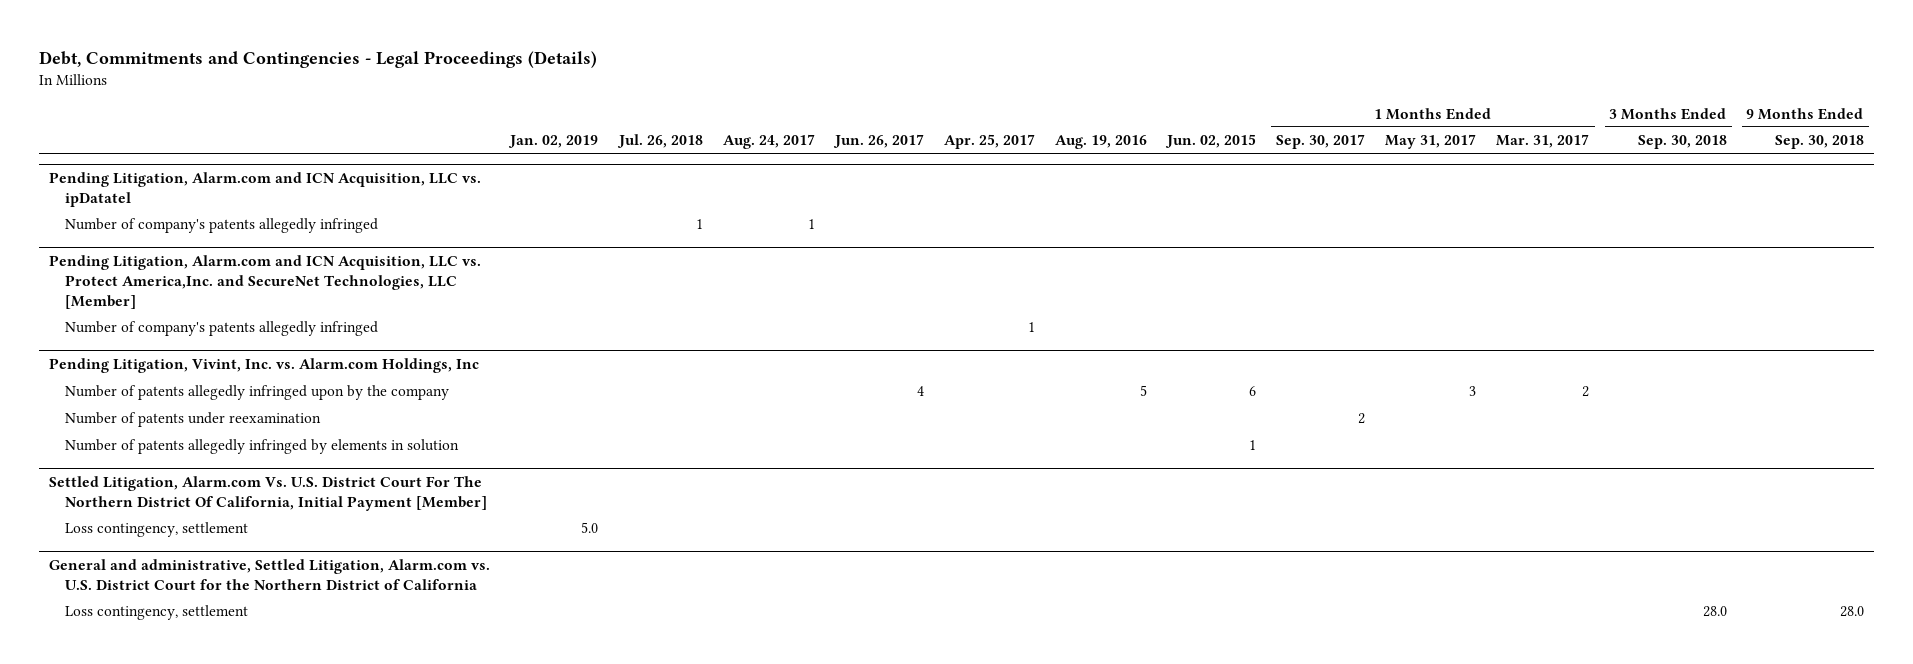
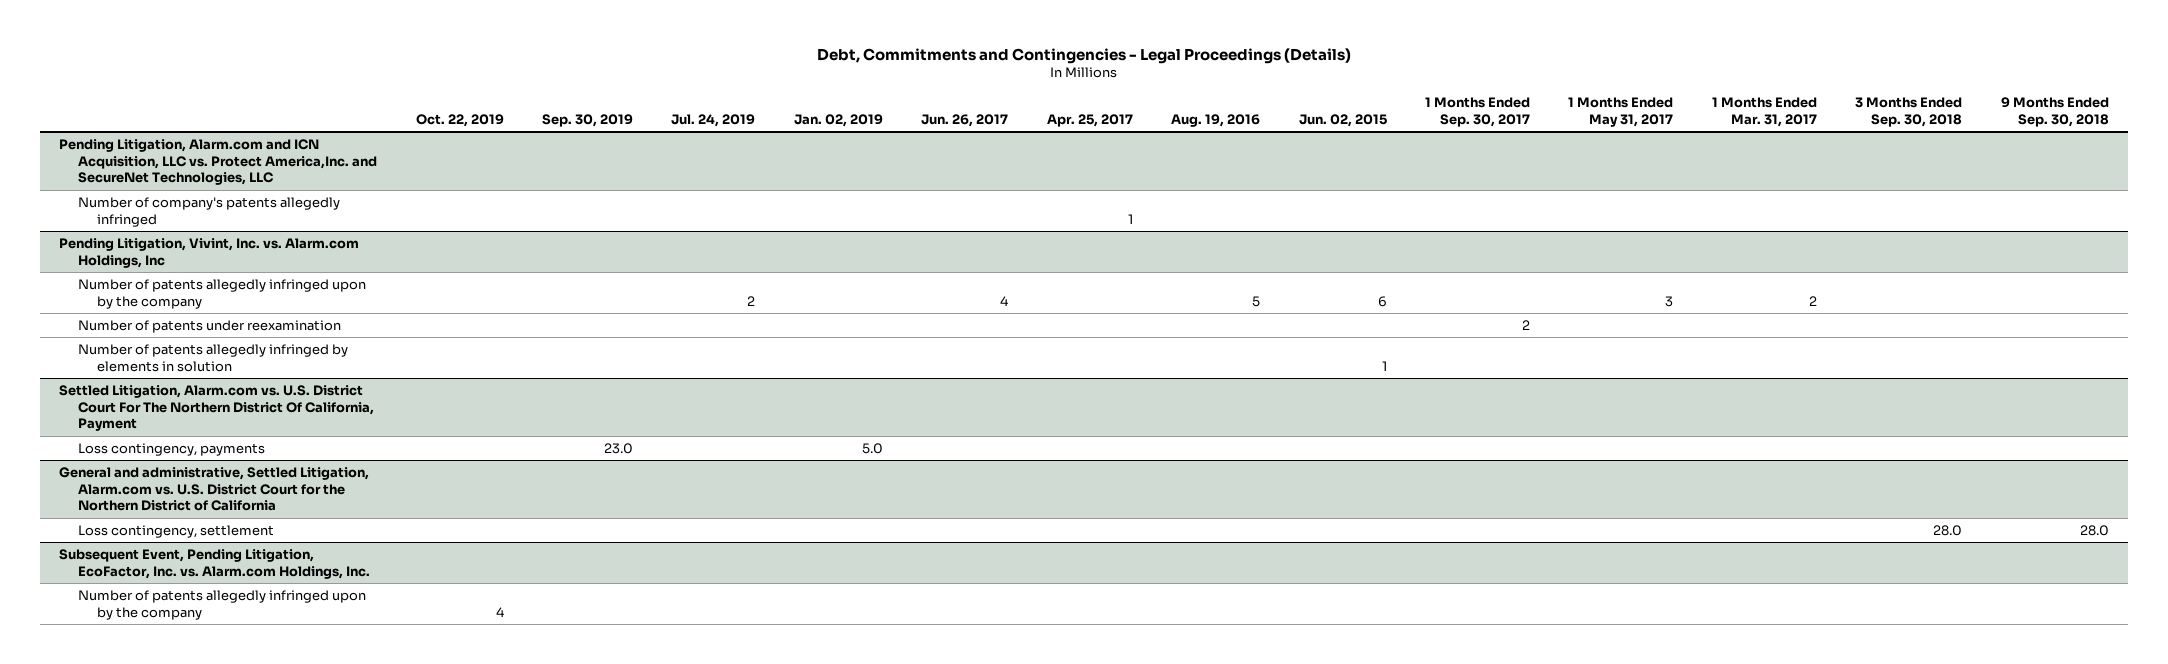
[616,134,703,149] Jul. 26, 2018 -> none
[722,134,815,150] Aug. 24, 2017 -> none
none -> [415,113,504,127] Oct. 22, 2019
none -> [542,113,634,127] Sep. 30, 2019
none -> [671,113,756,127] Jul. 24, 2019
[49,172,482,207] Pending Litigation, Alarm.com and ICN Acquisition, LLC vs. ipDatatel -> none
[64,218,378,234] Number of company's patents allegedly infringed -> none
[49,255,482,309] Pending Litigation, Alarm.com and ICN Acquisition, LLC vs. Protect America,Inc. and SecureNet Technologies, LLC [Member] -> [59,138,378,186] Pending Litigation, Alarm.com and ICN Acquisition, LLC vs. Protect America,Inc. and SecureNet Technologies, LLC
[49,476,487,511] Settled Litigation, Alarm.com Vs. U.S. District Court For The Northern District Of California, Initial Payment [Member] -> [59,384,375,432] Settled Litigation, Alarm.com vs. U.S. District Court For The Northern District Of California, Payment
[64,522,248,538] Loss contingency, settlement -> [78,442,266,456] Loss contingency, payments
none -> [59,548,371,579] Subsequent Event, Pending Litigation, EcoFactor, Inc. vs. Alarm.com Holdings, Inc.
none -> [78,589,367,620] Number of patents allegedly infringed upon by the company

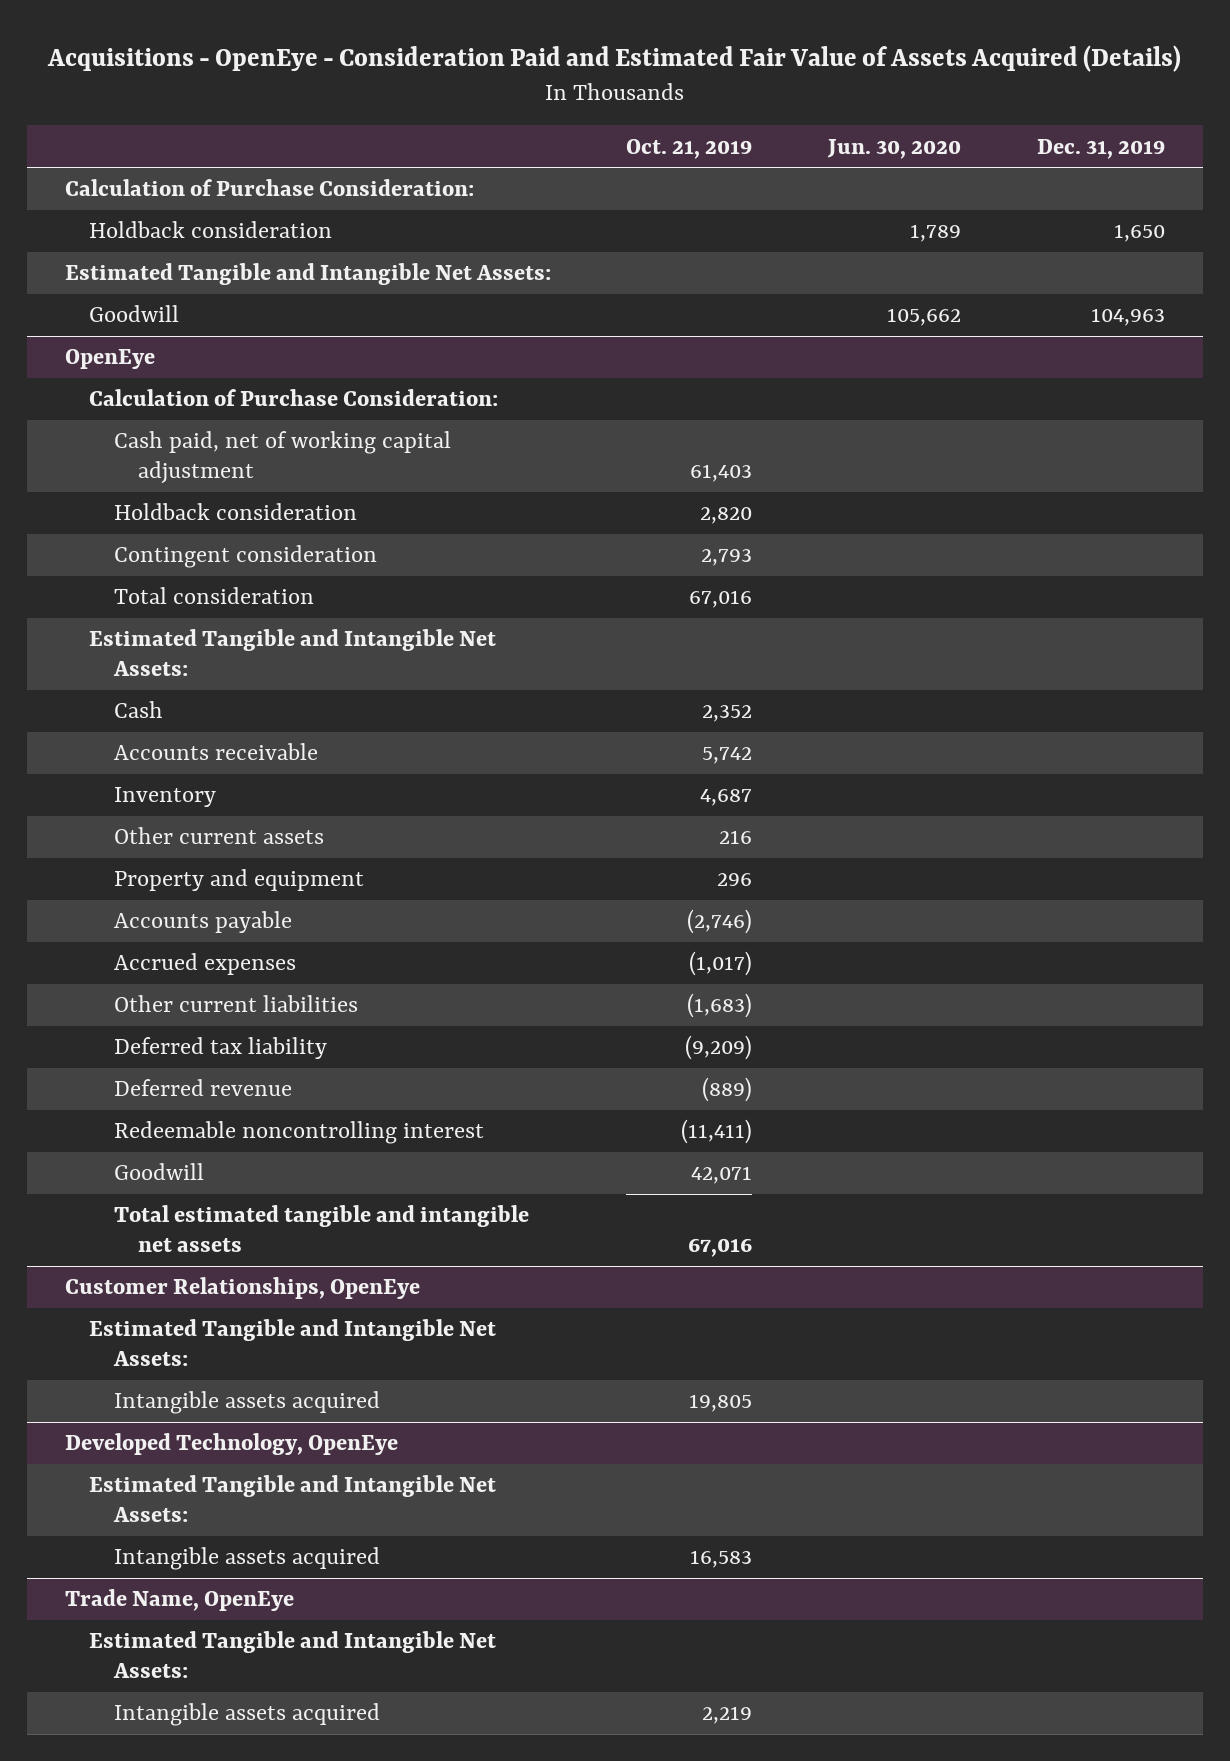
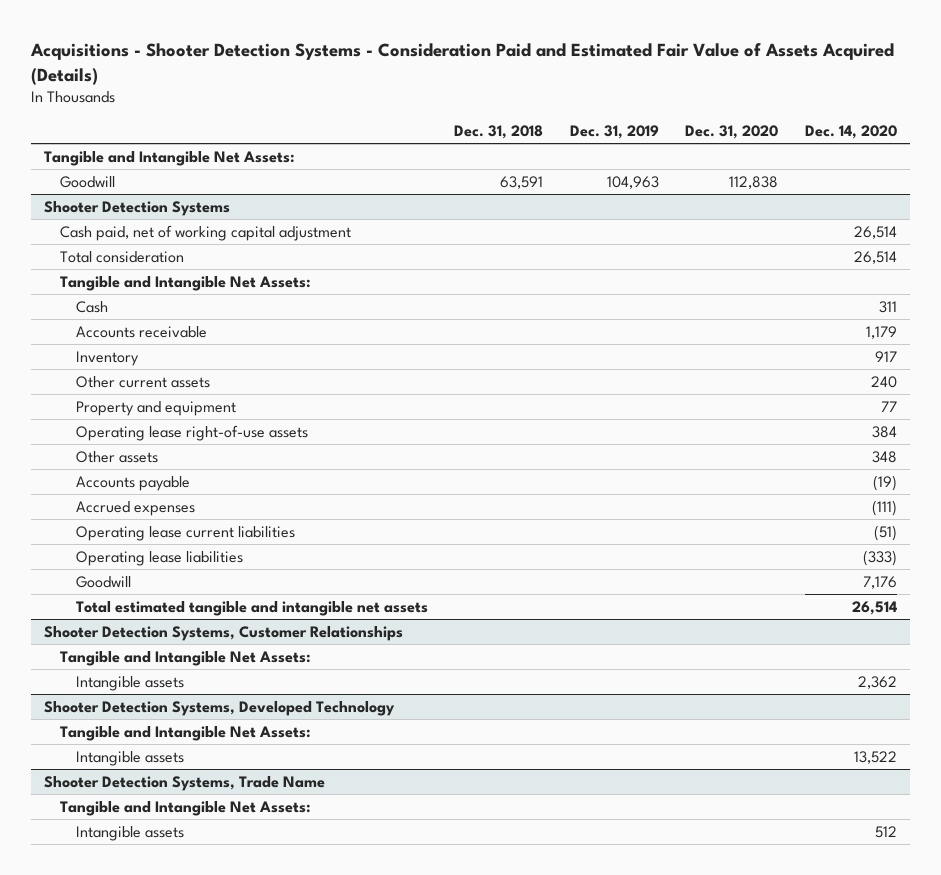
[46,44,1181,72] Acquisitions - OpenEye - Consideration Paid and Estimated Fair Value of Assets Acquired (Details) -> [29,42,894,85] Acquisitions - Shooter Detection Systems - Consideration Paid and Estimated Fair Value of Assets Acquired (Details)
[626,138,753,159] Oct. 21, 2019 -> none
[827,138,962,159] Jun. 30, 2020 -> none
none -> [454,125,544,140] Dec. 31, 2018
none -> [685,125,779,140] Dec. 31, 2020
none -> [805,125,898,140] Dec. 14, 2020
[64,179,474,197] Calculation of Purchase Consideration: -> none
[89,221,333,239] Holdback consideration -> none
[64,263,551,286] Estimated Tangible and Intangible Net Assets: -> [43,150,295,166] Tangible and Intangible Net Assets:
[64,349,155,370] OpenEye -> none
[89,389,499,407] Calculation of Purchase Consideration: -> none
[113,431,451,484] Cash paid, net of working capital adjustment -> none
[113,503,357,521] Holdback consideration -> none
[113,545,377,569] Contingent consideration -> none
[113,587,314,605] Total consideration -> none
[89,629,497,677] Estimated Tangible and Intangible Net Assets: -> none
[113,701,163,719] Cash -> none
[113,743,318,761] Accounts receivable -> none
[113,787,216,808] Inventory -> none
[113,827,324,845] Other current assets -> none
[113,869,364,892] Property and equipment -> none
[113,911,292,934] Accounts payable -> none
[113,953,296,976] Accrued expenses -> none
[113,995,358,1013] Other current liabilities -> none
[113,1037,327,1060] Deferred tax liability -> none
[113,1079,292,1097] Deferred revenue -> none
[113,1121,484,1145] Redeemable noncontrolling interest -> none
[113,1163,204,1181] Goodwill -> none
[113,1205,529,1253] Total estimated tangible and intangible net assets -> none
[64,1277,420,1300] Customer Relationships, OpenEye -> none
[89,1319,497,1367] Estimated Tangible and Intangible Net Assets: -> none
[113,1391,380,1415] Intangible assets acquired -> none
[64,1433,398,1456] Developed Technology, OpenEye -> none
[89,1475,497,1523] Estimated Tangible and Intangible Net Assets: -> none
[113,1547,380,1571] Intangible assets acquired -> none
[64,1589,294,1612] Trade Name, OpenEye -> none
[89,1631,497,1679] Estimated Tangible and Intangible Net Assets: -> none
[113,1703,380,1727] Intangible assets acquired -> none
none -> [43,200,230,216] Shooter Detection Systems
none -> [59,224,351,241] Cash paid, net of working capital adjustment
none -> [59,250,184,263] Total consideration
none -> [59,275,311,291] Tangible and Intangible Net Assets:
none -> [75,300,108,313] Cash
none -> [75,325,207,338] Accounts receivable
none -> [75,350,139,366] Inventory
none -> [75,375,210,388] Other current assets
none -> [75,400,236,416] Property and equipment
none -> [75,424,308,441] Operating lease right-of-use assets
none -> [75,450,158,463] Other assets
none -> [75,475,190,491] Accounts payable
none -> [75,500,195,516] Accrued expenses
none -> [75,525,295,541] Operating lease current liabilities
none -> [75,550,243,566] Operating lease liabilities
none -> [75,575,131,588] Goodwill
none -> [75,600,428,616] Total estimated tangible and intangible net assets
none -> [43,625,403,641] Shooter Detection Systems, Customer Relationships
none -> [59,650,311,666] Tangible and Intangible Net Assets:
none -> [75,675,184,691] Intangible assets
none -> [43,700,395,716] Shooter Detection Systems, Developed Technology
none -> [59,725,311,741] Tangible and Intangible Net Assets:
none -> [75,750,184,766] Intangible assets
none -> [43,775,325,791] Shooter Detection Systems, Trade Name
none -> [59,800,311,816] Tangible and Intangible Net Assets:
none -> [75,825,184,841] Intangible assets

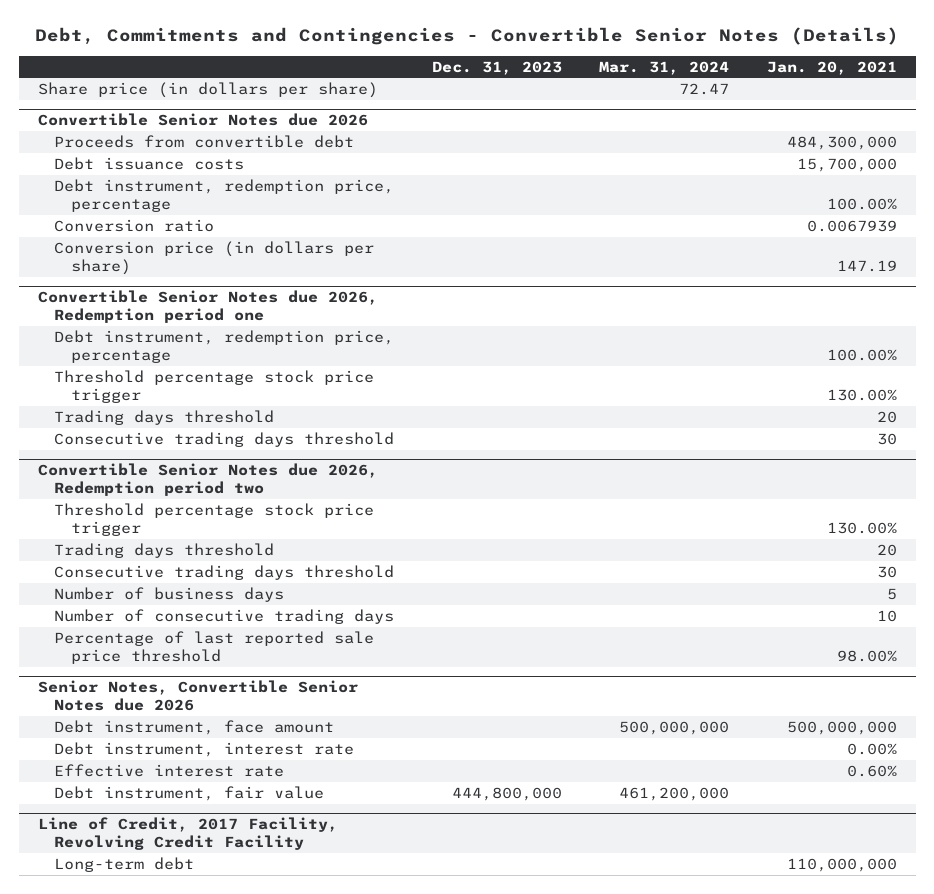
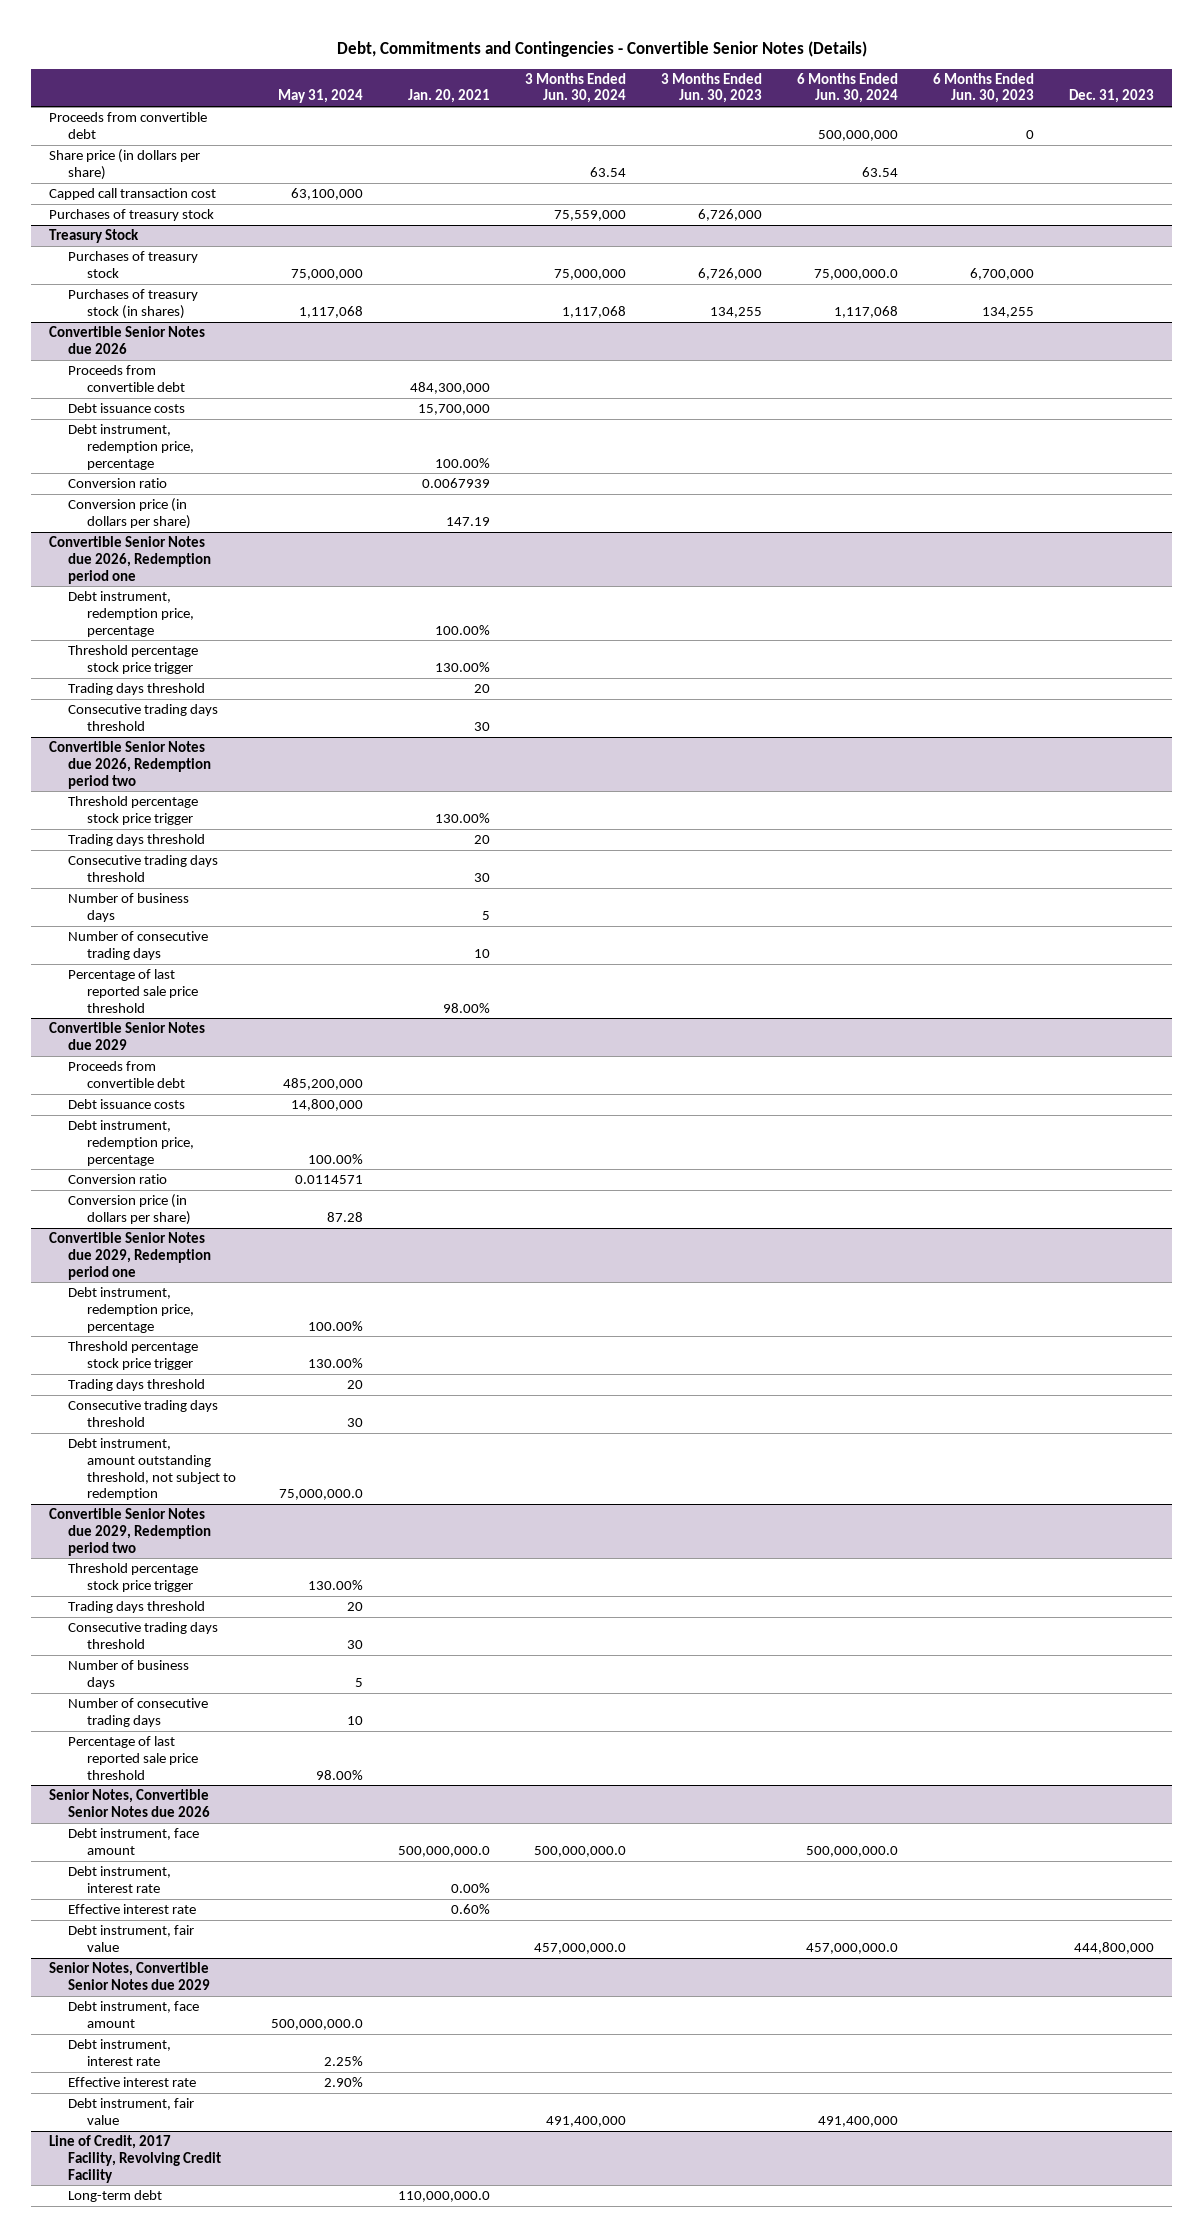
[599,60,730,75] Mar. 31, 2024 -> none
none -> [278,89,364,104] May 31, 2024
none -> [525,72,627,104] 3 Months Ended Jun. 30, 2024
none -> [661,72,763,104] 3 Months Ended Jun. 30, 2023
none -> [797,72,899,104] 6 Months Ended Jun. 30, 2024
none -> [933,72,1035,104] 6 Months Ended Jun. 30, 2023
none -> [48,112,207,139] Proceeds from convertible debt
none -> [48,188,216,201] Capped call transaction cost
none -> [48,209,214,222] Purchases of treasury stock
none -> [48,229,139,244] Treasury Stock
none -> [68,251,199,278] Purchases of treasury stock
none -> [68,289,199,319] Purchases of treasury stock (in shares)
none -> [48,1022,205,1050] Convertible Senior Notes due 2029
none -> [68,1061,186,1088] Proceeds from convertible debt
none -> [68,1099,186,1110] Debt issuance costs
none -> [68,1120,195,1166] Debt instrument, redemption price, percentage
none -> [68,1174,168,1185] Conversion ratio
none -> [68,1194,192,1225] Conversion price (in dollars per share)
none -> [48,1232,212,1280] Convertible Senior Notes due 2029, Redemption period one
none -> [68,1287,195,1333] Debt instrument, redemption price, percentage
none -> [68,1341,199,1370] Threshold percentage stock price trigger
none -> [68,1379,206,1392] Trading days threshold
none -> [68,1400,219,1427] Consecutive trading days threshold
none -> [68,1438,237,1501] Debt instrument, amount outstanding threshold, not subject to redemption
none -> [48,1508,212,1556] Convertible Senior Notes due 2029, Redemption period two
none -> [68,1563,199,1592] Threshold percentage stock price trigger
none -> [68,1601,206,1614] Trading days threshold
none -> [68,1622,219,1649] Consecutive trading days threshold
none -> [68,1660,190,1689] Number of business days
none -> [68,1698,209,1727] Number of consecutive trading days
none -> [68,1736,199,1780] Percentage of last reported sale price threshold
[786,721,897,736] 500,000,000 -> [398,1845,491,1857] 500,000,000.0
none -> [48,1962,211,1990] Senior Notes, Convertible Senior Notes due 2029
none -> [68,2001,200,2028] Debt instrument, face amount
none -> [68,2039,172,2066] Debt instrument, interest rate
none -> [68,2077,197,2088] Effective interest rate
none -> [68,2098,195,2125] Debt instrument, fair value
[786,858,897,873] 110,000,000 -> [398,2191,491,2203] 110,000,000.0

